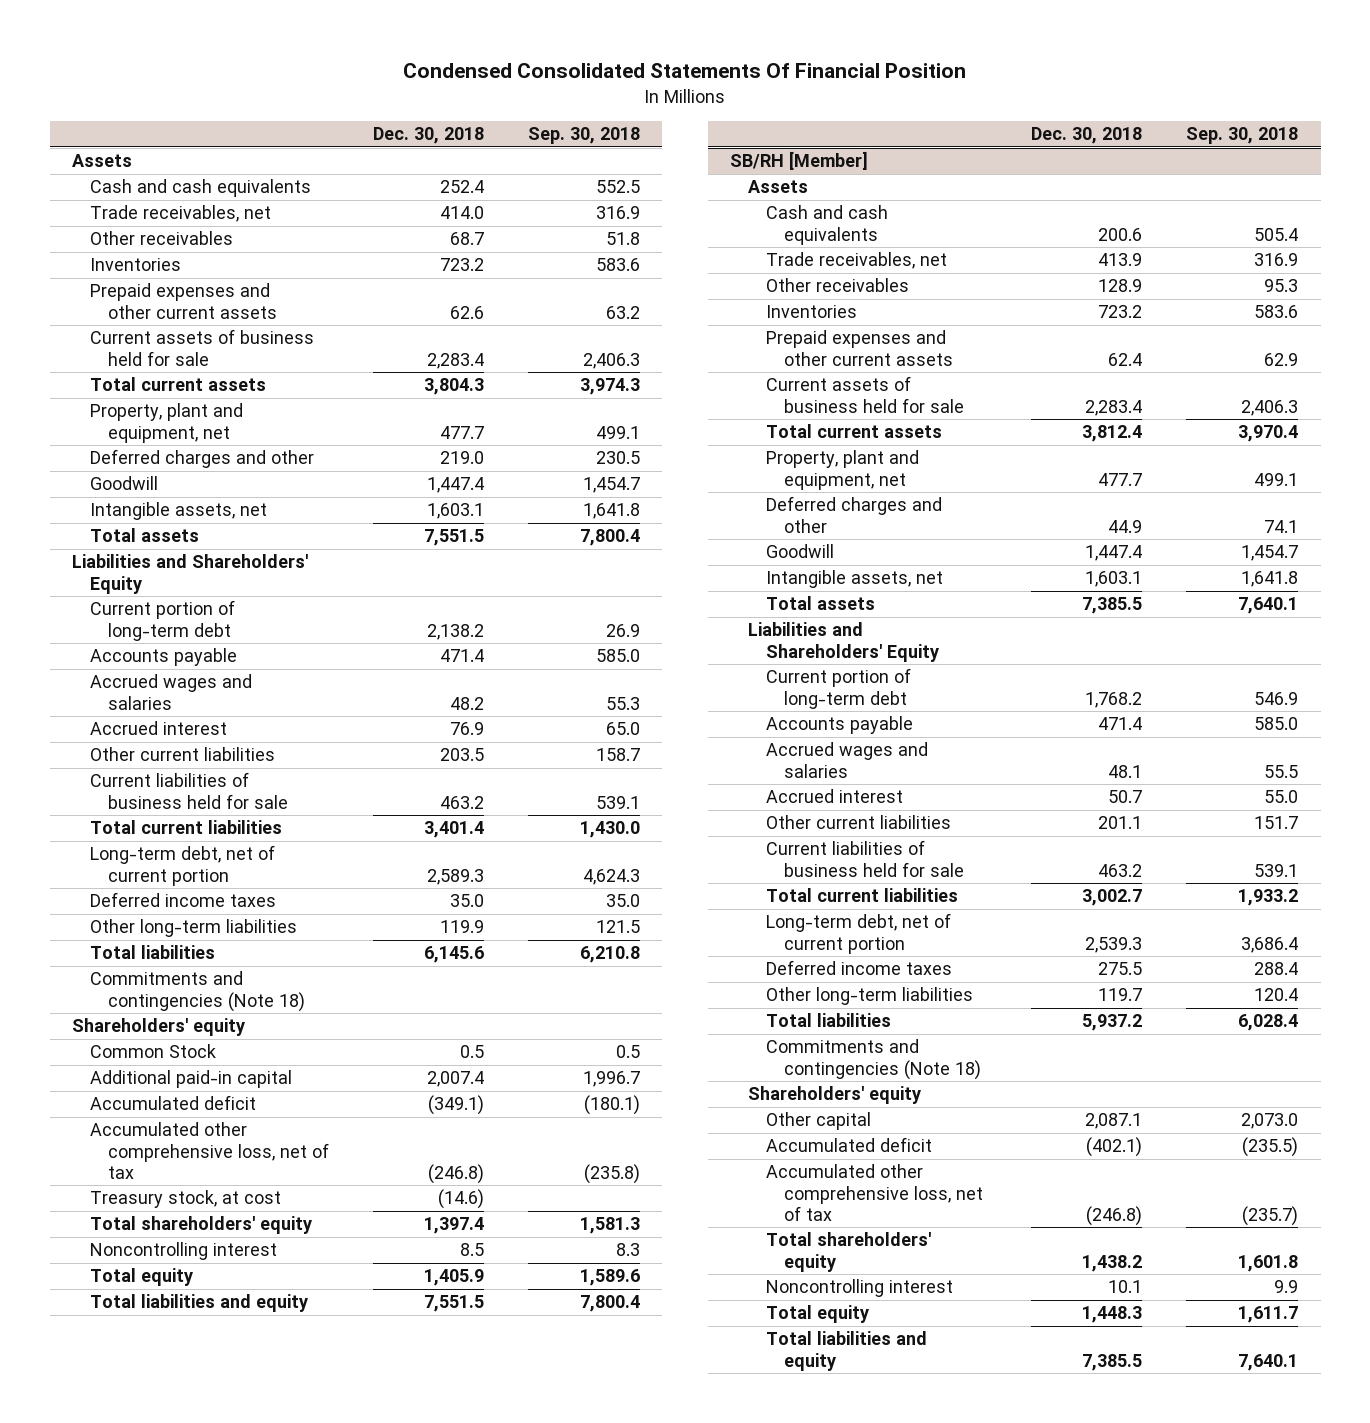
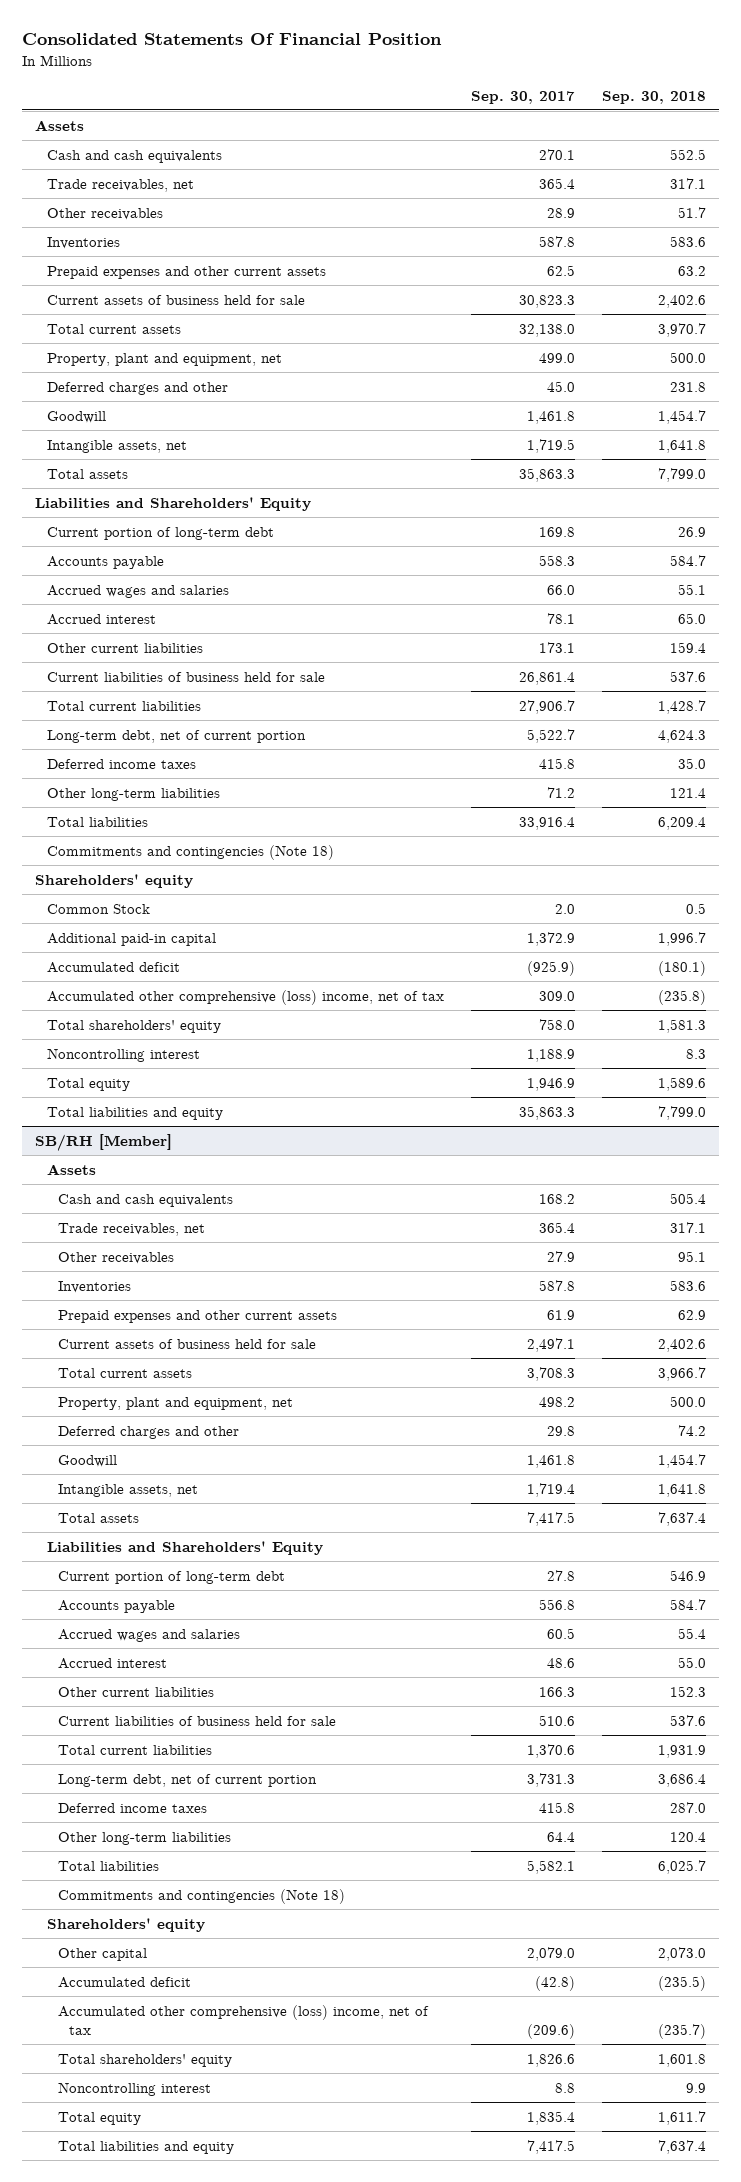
[403,63,967,79] Condensed Consolidated Statements Of Financial Position -> [21,33,442,46] Consolidated Statements Of Financial Position
[372,127,484,145] Dec. 30, 2018 -> none
none -> [470,90,575,104] Sep. 30, 2017
[596,206,641,220] 316.9 -> [669,177,706,189] 317.1
[606,232,641,246] 51.8 -> [677,206,706,218] 51.7
[583,352,641,369] 2,406.3 -> [657,294,706,308] 2,402.6
[580,378,641,396] 3,974.3 -> [657,322,706,337] 3,970.7
[596,425,641,439] 499.1 -> [669,351,706,363] 500.0
[596,451,641,465] 230.5 -> [669,381,706,392] 231.8
[580,529,641,547] 7,800.4 -> [657,467,706,482] 7,799.0
[596,649,641,663] 585.0 -> [669,554,706,566] 584.7
[606,696,641,710] 55.3 -> [677,583,706,595] 55.1
[596,748,641,762] 158.7 -> [669,641,706,653] 159.4
[596,795,641,809] 539.1 -> [669,670,706,682] 537.6
[580,821,641,839] 1,430.0 -> [657,699,706,714] 1,428.7
[596,920,641,934] 121.5 -> [669,787,706,798] 121.4
[580,946,641,964] 6,210.8 -> [657,816,706,830] 6,209.4
[89,1190,281,1209] Treasury stock, at cost -> none
[89,1122,329,1179] Accumulated other comprehensive loss, net of tax -> [46,989,444,1005] Accumulated other comprehensive (loss) income, net of tax
[580,1295,641,1313] 7,800.4 -> [657,1105,706,1120] 7,799.0
[1254,253,1299,267] 316.9 -> [669,1221,706,1233] 317.1
[1264,279,1299,293] 95.3 -> [677,1250,706,1262] 95.1
[1241,399,1299,416] 2,406.3 -> [657,1338,706,1352] 2,402.6
[1238,425,1299,443] 3,970.4 -> [657,1366,706,1381] 3,966.7
[1254,472,1299,486] 499.1 -> [669,1395,706,1407] 500.0
[1264,519,1299,533] 74.1 -> [677,1424,706,1436] 74.2
[1238,597,1299,615] 7,640.1 -> [657,1511,706,1526] 7,637.4
[1254,717,1299,731] 585.0 -> [669,1598,706,1610] 584.7
[1264,764,1299,778] 55.5 -> [677,1627,706,1639] 55.4
[1254,816,1299,830] 151.7 -> [669,1685,706,1697] 152.3
[1254,863,1299,877] 539.1 -> [669,1714,706,1726] 537.6
[1238,889,1299,907] 1,933.2 -> [657,1744,706,1758] 1,931.9
[1254,962,1299,976] 288.4 -> [669,1801,706,1813] 287.0
[1238,1014,1299,1032] 6,028.4 -> [657,1859,706,1874] 6,025.7
[765,1164,983,1221] Accumulated other comprehensive loss, net of tax -> [58,2004,430,2035] Accumulated other comprehensive (loss) income, net of tax
[1238,1353,1299,1371] 7,640.1 -> [657,2139,706,2154] 7,637.4

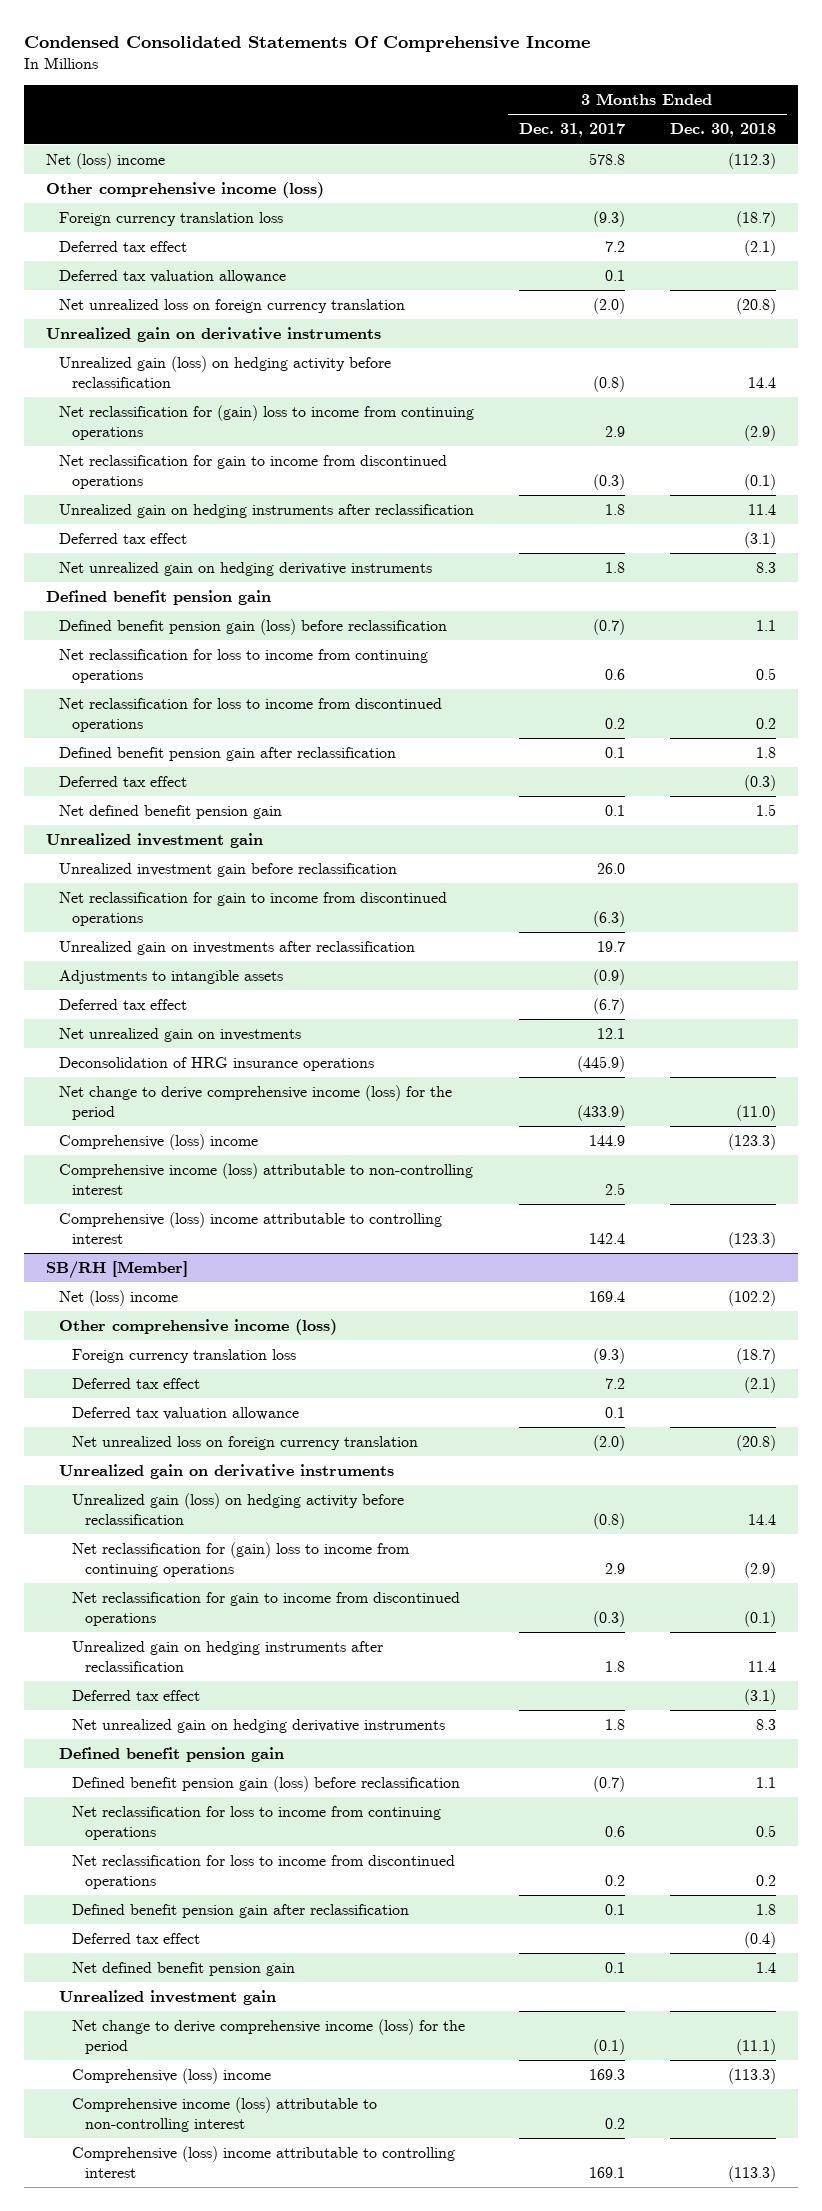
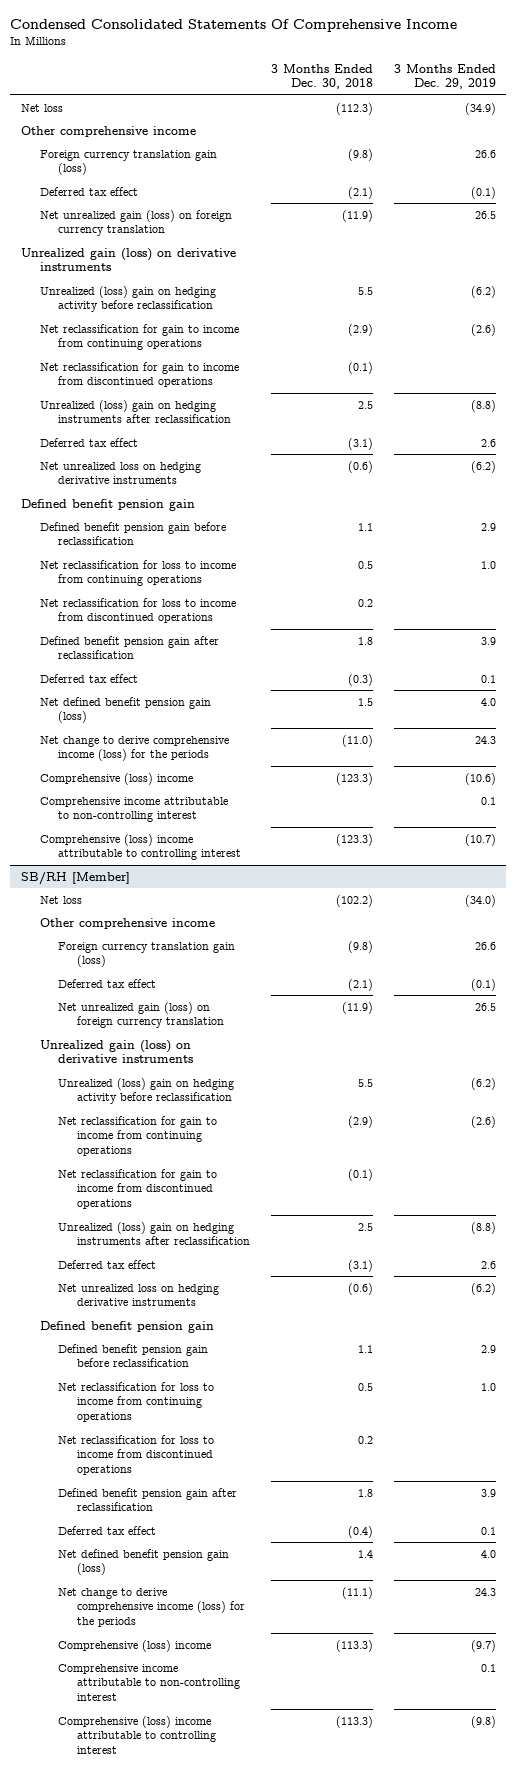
[518,123,625,138] Dec. 31, 2017 -> none
none -> [393,63,496,90] 3 Months Ended Dec. 29, 2019
[45,153,165,170] Net (loss) income -> [20,103,63,112] Net loss
[45,182,324,199] Other comprehensive income (loss) -> [20,125,196,137] Other comprehensive income
[59,212,284,227] Foreign currency translation loss -> [39,149,217,176] Foreign currency translation gain (loss)
[735,211,776,228] (18.7) -> [347,148,373,161] (9.8)
[59,270,287,284] Deferred tax valuation allowance -> none
[59,299,406,314] Net unrealized loss on foreign currency translation -> [39,209,232,237] Net unrealized gain (loss) on foreign currency translation
[735,298,776,315] (20.8) -> [341,209,373,222] (11.9)
[45,327,381,343] Unrealized gain on derivative instruments -> [20,247,236,272] Unrealized gain (loss) on derivative instruments
[59,356,392,389] Unrealized gain (loss) on hedging activity before reclassification -> [39,285,216,313] Unrealized (loss) gain on hedging activity before reclassification
[747,377,776,389] 14.4 -> [357,286,373,295] 5.5
[59,405,475,441] Net reclassification for (gain) loss to income from continuing operations -> [39,323,239,351] Net reclassification for gain to income from continuing operations
[59,504,475,519] Unrealized gain on hedging instruments after reclassification -> [39,399,232,424] Unrealized (loss) gain on hedging instruments after reclassification
[747,504,776,516] 11.4 -> [357,400,373,409] 2.5
[59,562,433,577] Net unrealized gain on hedging derivative instruments -> [39,461,201,485] Net unrealized loss on hedging derivative instruments
[755,562,776,574] 8.3 -> [347,460,373,473] (0.6)
[59,619,448,636] Defined benefit pension gain (loss) before reclassification -> [39,521,226,546] Defined benefit pension gain before reclassification
[45,833,263,849] Unrealized investment gain -> none
[59,863,398,878] Unrealized investment gain before reclassification -> none
[59,892,448,927] Net reclassification for gain to income from discontinued operations -> none
[59,941,416,956] Unrealized gain on investments after reclassification -> none
[59,970,284,985] Adjustments to intangible assets -> none
[59,999,188,1011] Deferred tax effect -> none
[59,1028,302,1043] Net unrealized gain on investments -> none
[59,1057,375,1072] Deconsolidation of HRG insurance operations -> none
[59,805,283,820] Net defined benefit pension gain -> [39,696,211,724] Net defined benefit pension gain (loss)
[59,1085,453,1121] Net change to derive comprehensive income (loss) for the period -> [39,735,229,762] Net change to derive comprehensive income (loss) for the periods
[59,1163,474,1196] Comprehensive income (loss) attributable to non-controlling interest -> [39,796,228,823] Comprehensive income attributable to non-controlling interest
[59,1290,179,1307] Net (loss) income -> [39,895,82,904] Net loss
[59,1319,338,1336] Other comprehensive income (loss) -> [39,917,215,929] Other comprehensive income
[72,1349,297,1364] Foreign currency translation loss -> [58,941,236,968] Foreign currency translation gain (loss)
[735,1348,776,1365] (18.7) -> [347,940,373,953] (9.8)
[72,1407,300,1421] Deferred tax valuation allowance -> none
[72,1436,419,1451] Net unrealized loss on foreign currency translation -> [58,1001,225,1029] Net unrealized gain (loss) on foreign currency translation
[735,1435,776,1452] (20.8) -> [341,1001,373,1014] (11.9)
[59,1464,395,1480] Unrealized gain on derivative instruments -> [39,1039,194,1064] Unrealized gain (loss) on derivative instruments
[72,1493,405,1526] Unrealized gain (loss) on hedging activity before reclassification -> [58,1077,235,1105] Unrealized (loss) gain on hedging activity before reclassification
[747,1514,776,1526] 14.4 -> [357,1078,373,1087] 5.5
[72,1542,411,1578] Net reclassification for (gain) loss to income from continuing operations -> [58,1115,218,1157] Net reclassification for gain to income from continuing operations
[72,1641,384,1673] Unrealized gain on hedging instruments after reclassification -> [58,1221,251,1246] Unrealized (loss) gain on hedging instruments after reclassification
[747,1661,776,1673] 11.4 -> [357,1222,373,1231] 2.5
[72,1719,446,1734] Net unrealized gain on hedging derivative instruments -> [58,1283,220,1307] Net unrealized loss on hedging derivative instruments
[755,1719,776,1731] 8.3 -> [347,1282,373,1295] (0.6)
[72,1776,461,1793] Defined benefit pension gain (loss) before reclassification -> [58,1343,209,1368] Defined benefit pension gain before reclassification
[59,1990,277,2006] Unrealized investment gain -> none
[72,1962,296,1977] Net defined benefit pension gain -> [58,1548,230,1576] Net defined benefit pension gain (loss)
[72,2019,466,2055] Net change to derive comprehensive income (loss) for the period -> [58,1587,246,1628] Net change to derive comprehensive income (loss) for the periods
[72,2097,378,2133] Comprehensive income (loss) attributable to non-controlling interest -> [58,1663,241,1702] Comprehensive income attributable to non-controlling interest

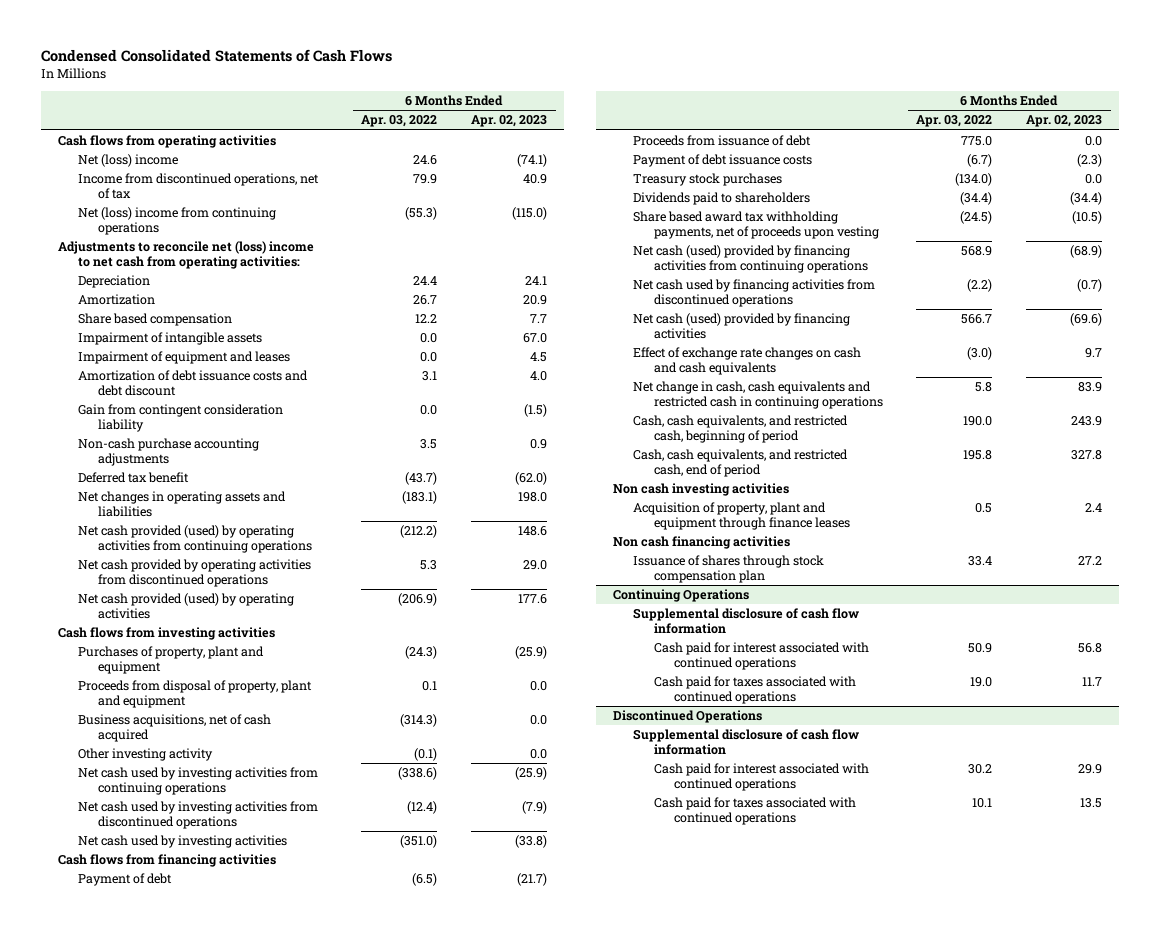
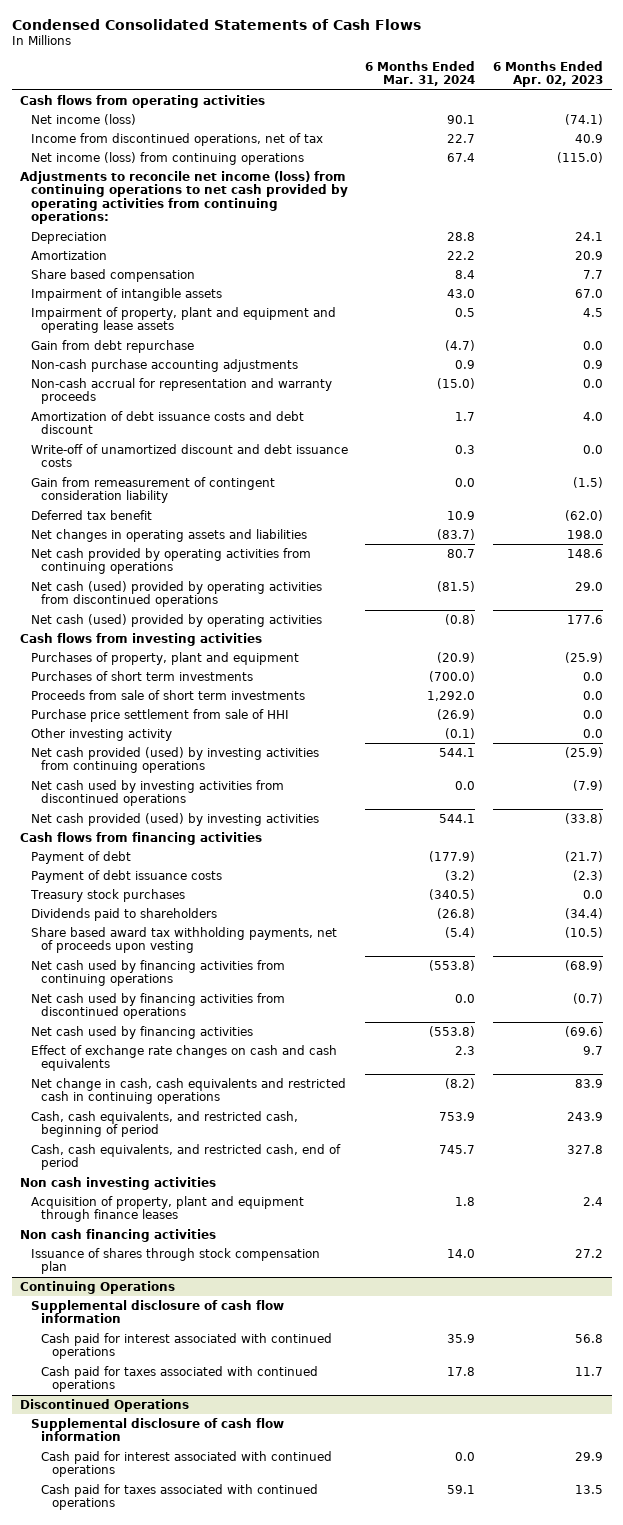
[361,115,438,128] Apr. 03, 2022 -> none
none -> [365,60,476,87] 6 Months Ended Mar. 31, 2024
[78,154,179,168] Net (loss) income -> [30,113,136,125] Net income (loss)
[78,207,277,236] Net (loss) income from continuing operations -> [30,151,304,165] Net income (loss) from continuing operations
[57,241,314,270] Adjustments to reconcile net (loss) income to net cash from operating activities: -> [20,170,348,225] Adjustments to reconcile net income (loss) from continuing operations to net cash provided by operating activities from continuing operations:
[78,351,291,365] Impairment of equipment and leases -> none
[78,404,284,433] Gain from contingent consideration liability -> none
none -> [30,306,336,334] Impairment of property, plant and equipment and operating lease assets
none -> [30,339,194,353] Gain from debt repurchase
none -> [30,377,332,405] Non-cash accrual for representation and warranty proceeds
[78,370,309,397] Amortization of debt issuance costs and debt discount -> [30,410,304,435] Amortization of debt issuance costs and debt discount
none -> [30,443,348,468] Write-off of unamortized discount and debt issuance costs
none -> [30,476,275,504] Gain from remeasurement of contingent consideration liability
[78,525,313,554] Net cash provided (used) by operating activities from continuing operations -> [30,547,311,575] Net cash provided by operating activities from continuing operations
[78,559,312,588] Net cash provided by operating activities from discontinued operations -> [30,580,322,608] Net cash (used) provided by operating activities from discontinued operations
[78,593,295,620] Net cash provided (used) by operating activities -> [30,613,322,627] Net cash (used) provided by operating activities
[78,680,313,709] Proceeds from disposal of property, plant and equipment -> none
[78,714,272,743] Business acquisitions, net of cash acquired -> none
none -> [30,670,253,681] Purchases of short term investments
none -> [30,689,305,700] Proceeds from sale of short term investments
none -> [30,708,289,722] Purchase price settlement from sale of HHI
[78,767,319,796] Net cash used by investing activities from continuing operations -> [30,746,319,774] Net cash provided (used) by investing activities from continuing operations
[78,835,288,849] Net cash used by investing activities -> [30,812,319,826] Net cash provided (used) by investing activities
[633,135,812,147] Proceeds from issuance of debt -> none
[633,245,868,274] Net cash (used) provided by financing activities from continuing operations -> [30,959,285,987] Net cash used by financing activities from continuing operations
[633,313,851,340] Net cash (used) provided by financing activities -> [30,1025,253,1039] Net cash used by financing activities

